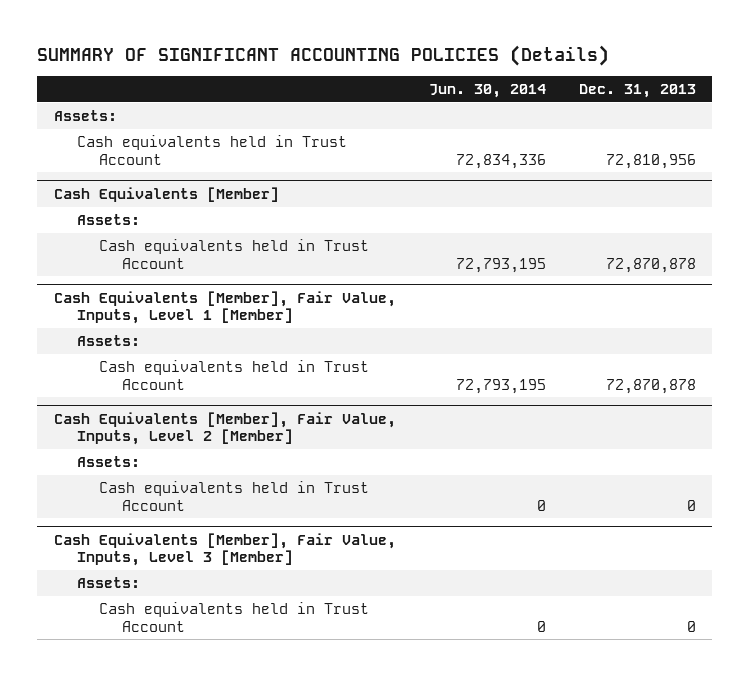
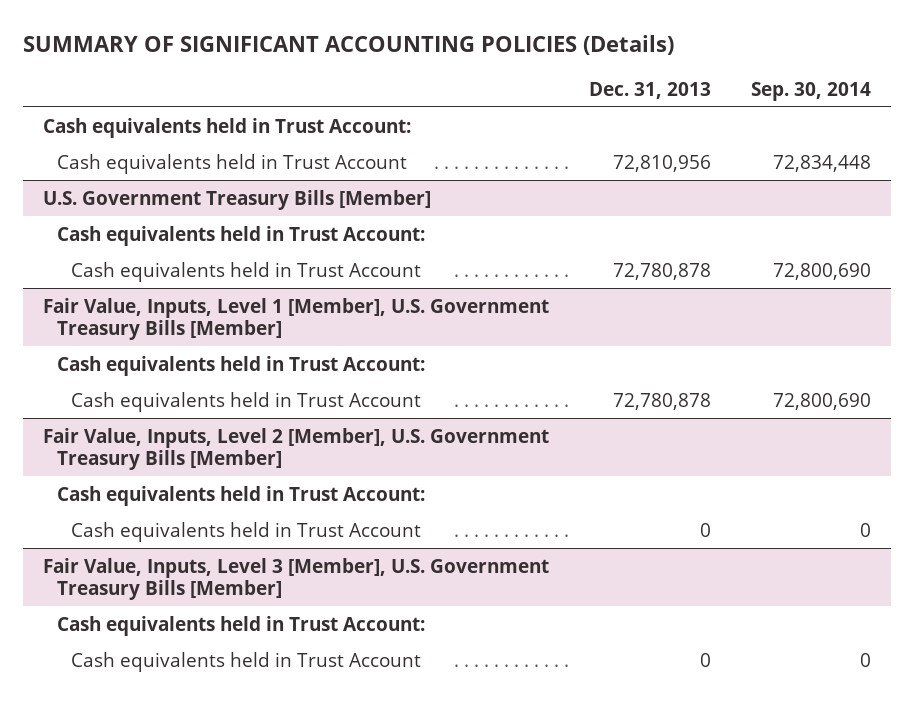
[428,84,546,99] Jun. 30, 2014 -> none
none -> [750,81,871,101] Sep. 30, 2014
[53,110,117,122] Assets: -> none
none -> [42,117,411,138] Cash equivalents held in Trust Account:
[53,187,279,203] Cash Equivalents [Member] -> none
[76,214,140,226] Assets: -> none
[53,291,396,325] Cash Equivalents [Member], Fair Value, Inputs, Level 1 [Member] -> none
[76,335,140,347] Assets: -> none
[53,412,396,446] Cash Equivalents [Member], Fair Value, Inputs, Level 2 [Member] -> none
[76,456,140,468] Assets: -> none
none -> [42,189,431,210] U.S. Government Treasury Bills [Member]
none -> [56,225,425,246] Cash equivalents held in Trust Account:
[605,257,696,273] 72,870,878 -> [612,262,711,280] 72,780,878
none -> [42,297,549,341] Fair Value, Inputs, Level 1 [Member], U.S. Government Treasury Bills [Member]
none -> [56,355,425,376] Cash equivalents held in Trust Account:
[605,378,696,394] 72,870,878 -> [612,392,711,410] 72,780,878
none -> [42,427,549,471] Fair Value, Inputs, Level 2 [Member], U.S. Government Treasury Bills [Member]
none -> [56,485,425,506] Cash equivalents held in Trust Account:
[53,533,396,567] Cash Equivalents [Member], Fair Value, Inputs, Level 3 [Member] -> none
[76,577,140,589] Assets: -> none
none -> [42,557,549,601] Fair Value, Inputs, Level 3 [Member], U.S. Government Treasury Bills [Member]
none -> [56,615,425,636] Cash equivalents held in Trust Account:

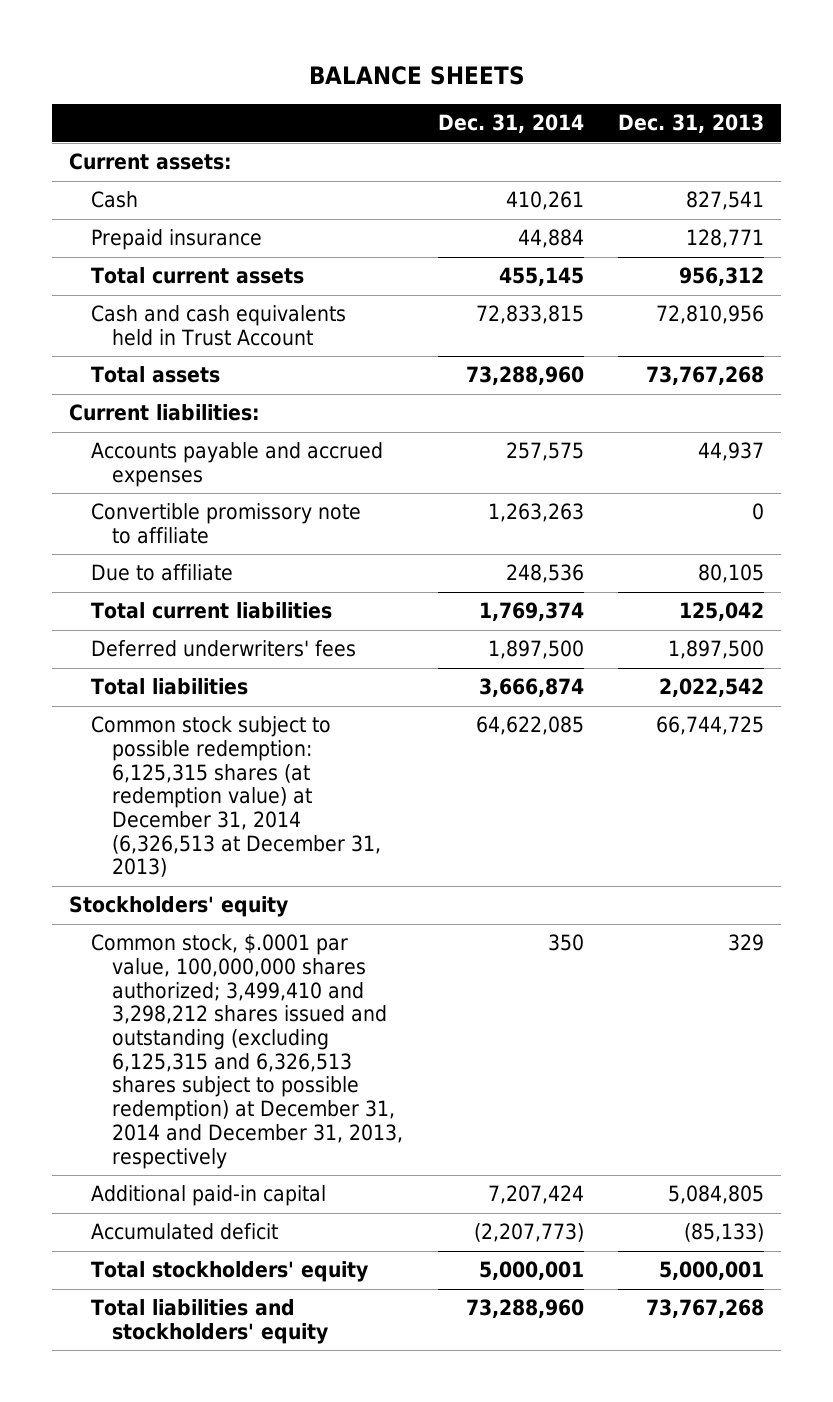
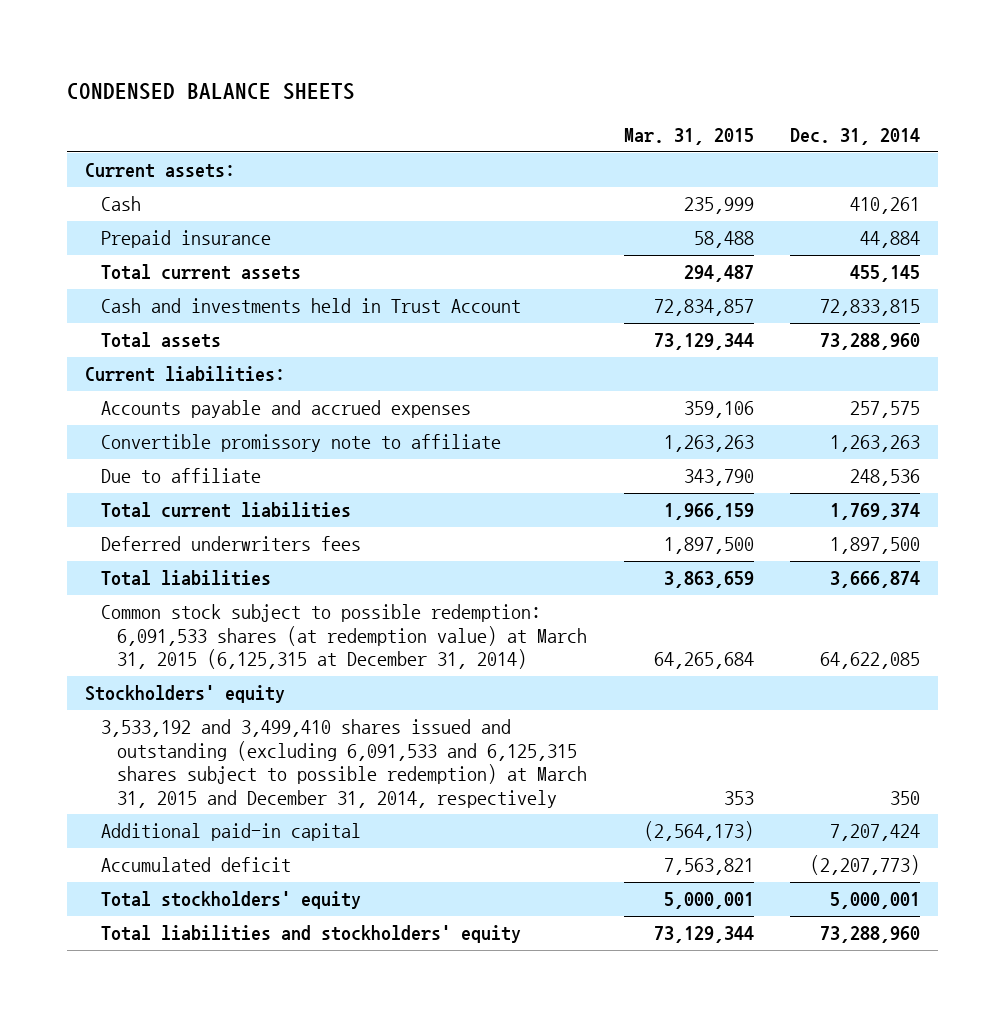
[308,65,525,85] BALANCE SHEETS -> [67,83,356,101] CONDENSED BALANCE SHEETS
[617,114,764,134] Dec. 31, 2013 -> none
none -> [623,128,754,146] Mar. 31, 2015
[90,305,346,346] Cash and cash equivalents held in Trust Account -> [101,298,522,314] Cash and investments held in Trust Account
[90,640,356,658] Deferred underwriters' fees -> [101,536,362,552] Deferred underwriters fees
[90,716,382,878] Common stock subject to possible redemption: 6,125,315 shares (at redemption value) at December 31, 2014 (6,326,513 at December 31, 2013) -> [101,604,588,670] Common stock subject to possible redemption: 6,091,533 shares (at redemption value) at March 31, 2015 (6,125,315 at December 31, 2014)
[90,934,404,1169] Common stock, $.0001 par value, 100,000,000 shares authorized; 3,499,410 and 3,298,212 shares issued and outstanding (excluding 6,125,315 and 6,326,513 shares subject to possible redemption) at December 31, 2014 and December 31, 2013, respectively -> [101,719,588,809] 3,533,192 and 3,499,410 shares issued and outstanding (excluding 6,091,533 and 6,125,315 shares subject to possible redemption) at March 31, 2015 and December 31, 2014, respectively

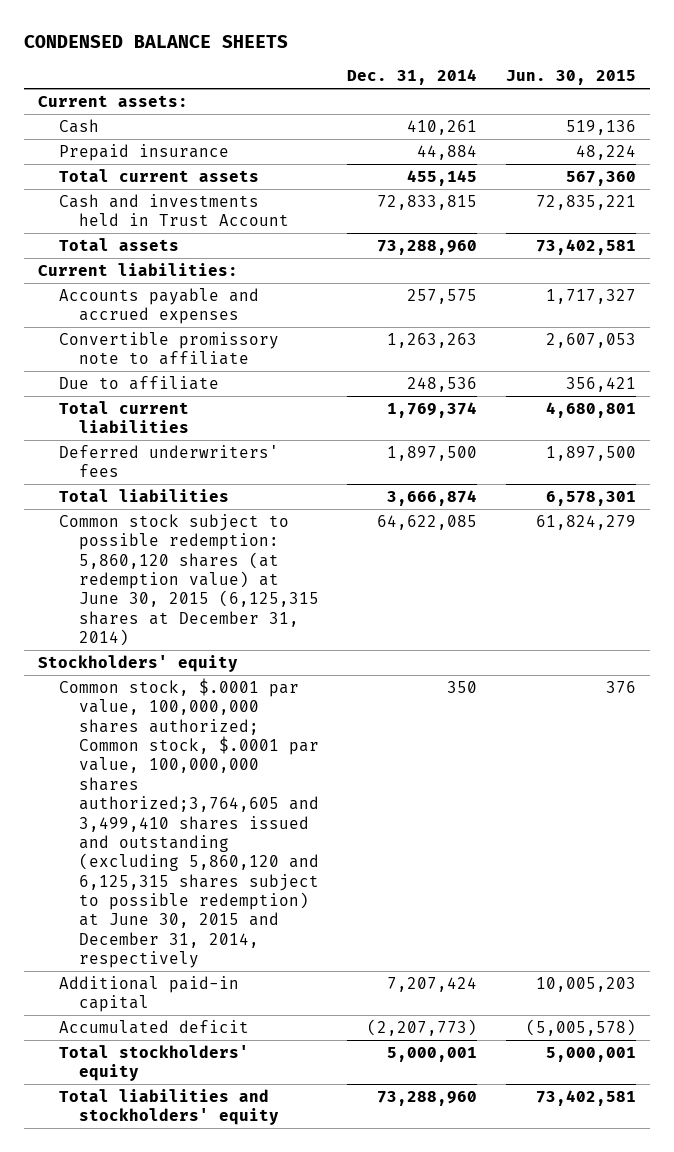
[623,128,754,146] Mar. 31, 2015 -> none
none -> [505,70,636,86] Jun. 30, 2015
[101,536,362,552] Deferred underwriters fees -> [58,444,279,478] Deferred underwriters' fees
[101,604,588,670] Common stock subject to possible redemption: 6,091,533 shares (at redemption value) at March 31, 2015 (6,125,315 at December 31, 2014) -> [58,513,320,647] Common stock subject to possible redemption: 5,860,120 shares (at redemption value) at June 30, 2015 (6,125,315 shares at December 31, 2014)
[101,719,588,809] 3,533,192 and 3,499,410 shares issued and outstanding (excluding 6,091,533 and 6,125,315 shares subject to possible redemption) at March 31, 2015 and December 31, 2014, respectively -> [58,677,320,969] Common stock, $.0001 par value, 100,000,000 shares authorized; Common stock, $.0001 par value, 100,000,000 shares authorized;3,764,605 and 3,499,410 shares issued and outstanding (excluding 5,860,120 and 6,125,315 shares subject to possible redemption) at June 30, 2015 and December 31, 2014, respectively

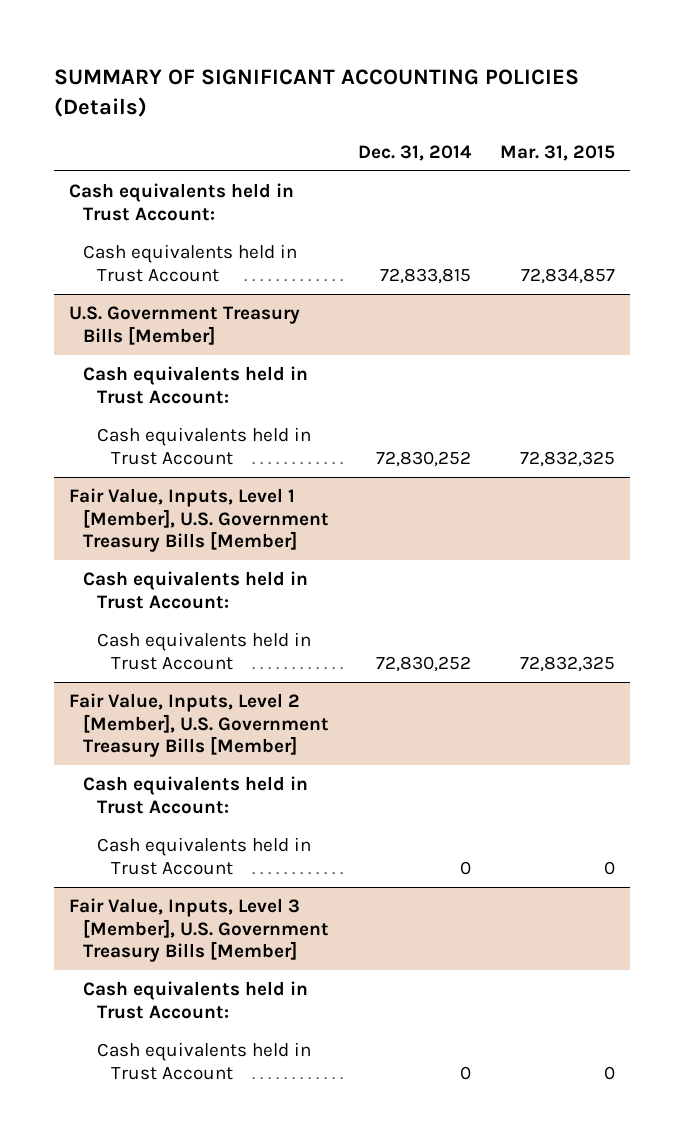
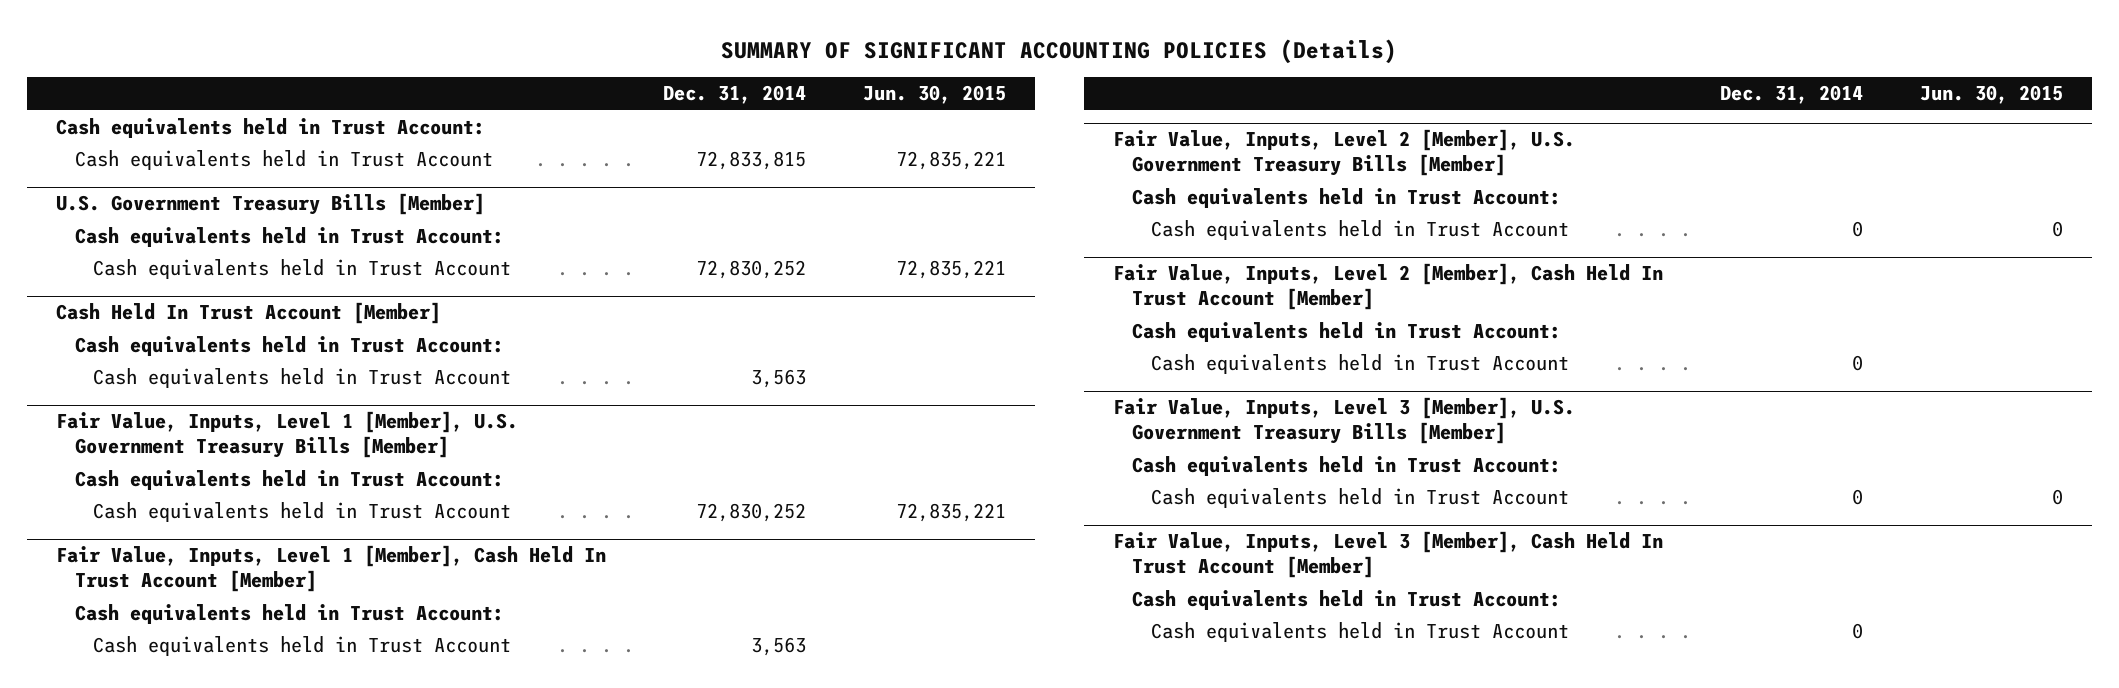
[500,144,616,161] Mar. 31, 2015 -> none
none -> [863,85,1007,105] Jun. 30, 2015
none -> [55,302,441,325] Cash Held In Trust Account [Member]
none -> [74,335,504,356] Cash equivalents held in Trust Account:
none -> [93,367,512,388] Cash equivalents held in Trust Account
none -> [55,545,606,593] Fair Value, Inputs, Level 1 [Member], Cash Held In Trust Account [Member]
none -> [74,603,504,624] Cash equivalents held in Trust Account:
none -> [93,635,512,656] Cash equivalents held in Trust Account
none -> [1112,263,1663,311] Fair Value, Inputs, Level 2 [Member], Cash Held In Trust Account [Member]
none -> [1131,321,1561,342] Cash equivalents held in Trust Account:
none -> [1150,353,1569,374] Cash equivalents held in Trust Account
none -> [1112,531,1663,579] Fair Value, Inputs, Level 3 [Member], Cash Held In Trust Account [Member]
none -> [1131,589,1561,610] Cash equivalents held in Trust Account:
none -> [1150,621,1569,642] Cash equivalents held in Trust Account

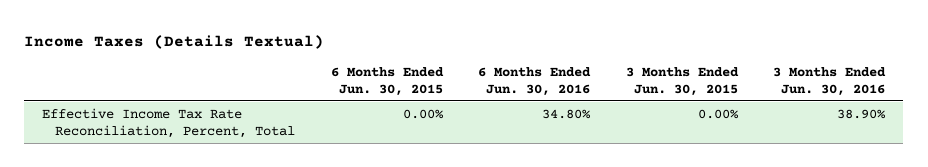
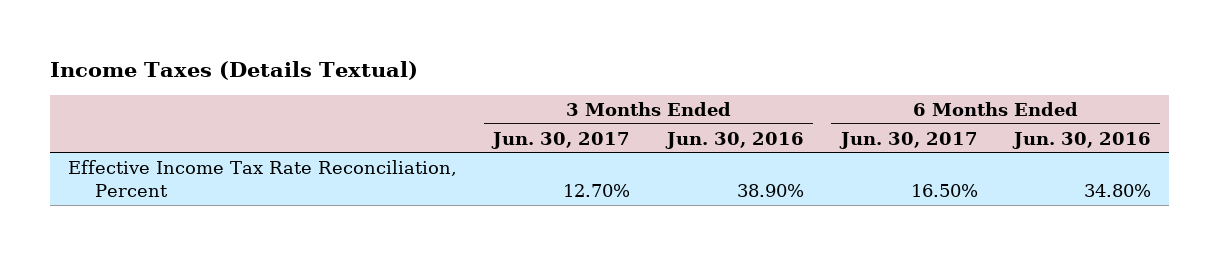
[330,67,444,96] 6 Months Ended Jun. 30, 2015 -> none
[625,67,739,96] 3 Months Ended Jun. 30, 2015 -> none
none -> [491,131,631,149] Jun. 30, 2017
none -> [838,131,978,149] Jun. 30, 2017
[42,107,296,138] Effective Income Tax Rate Reconciliation, Percent, Total -> [67,159,457,197] Effective Income Tax Rate Reconciliation, Percent

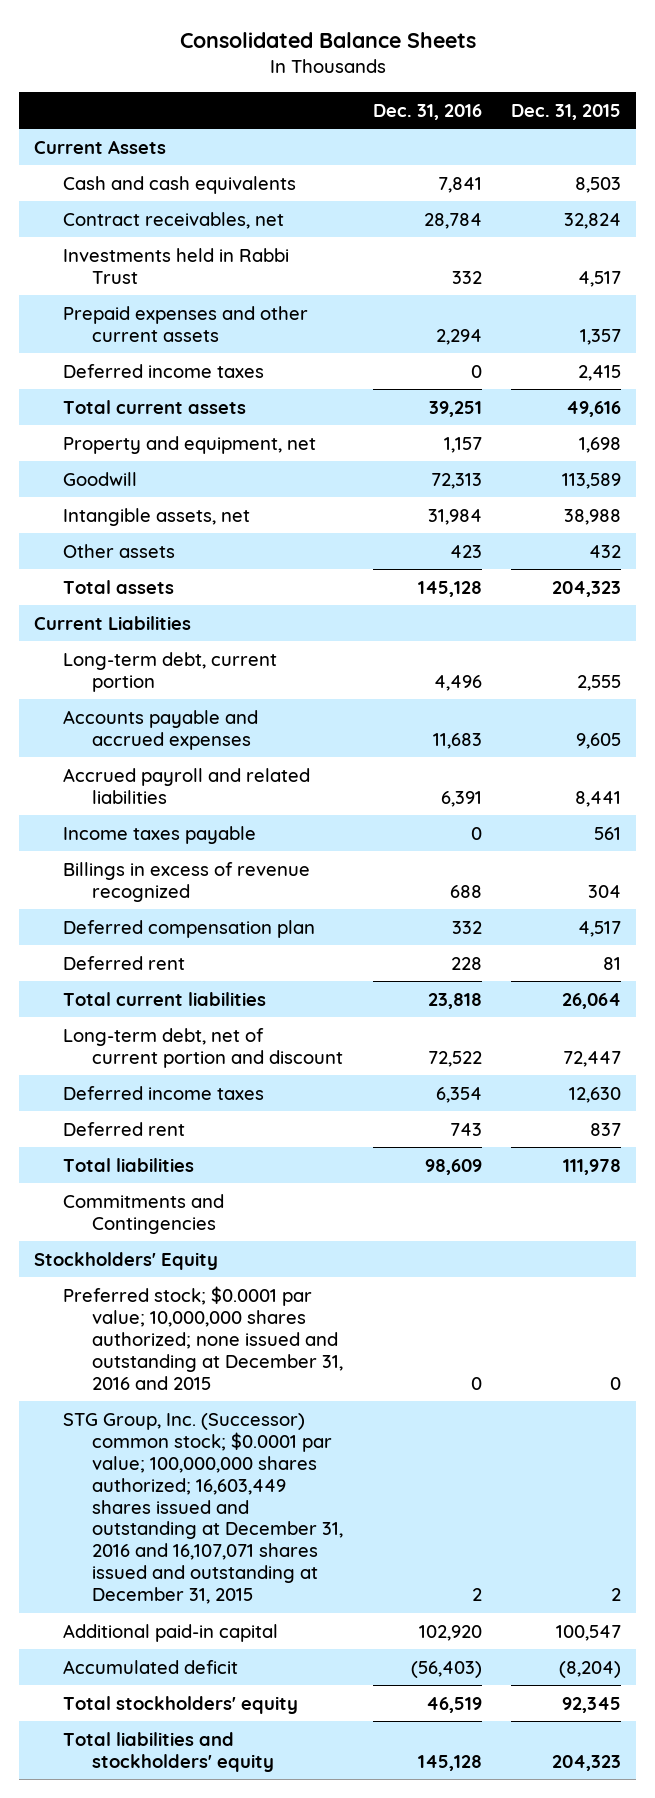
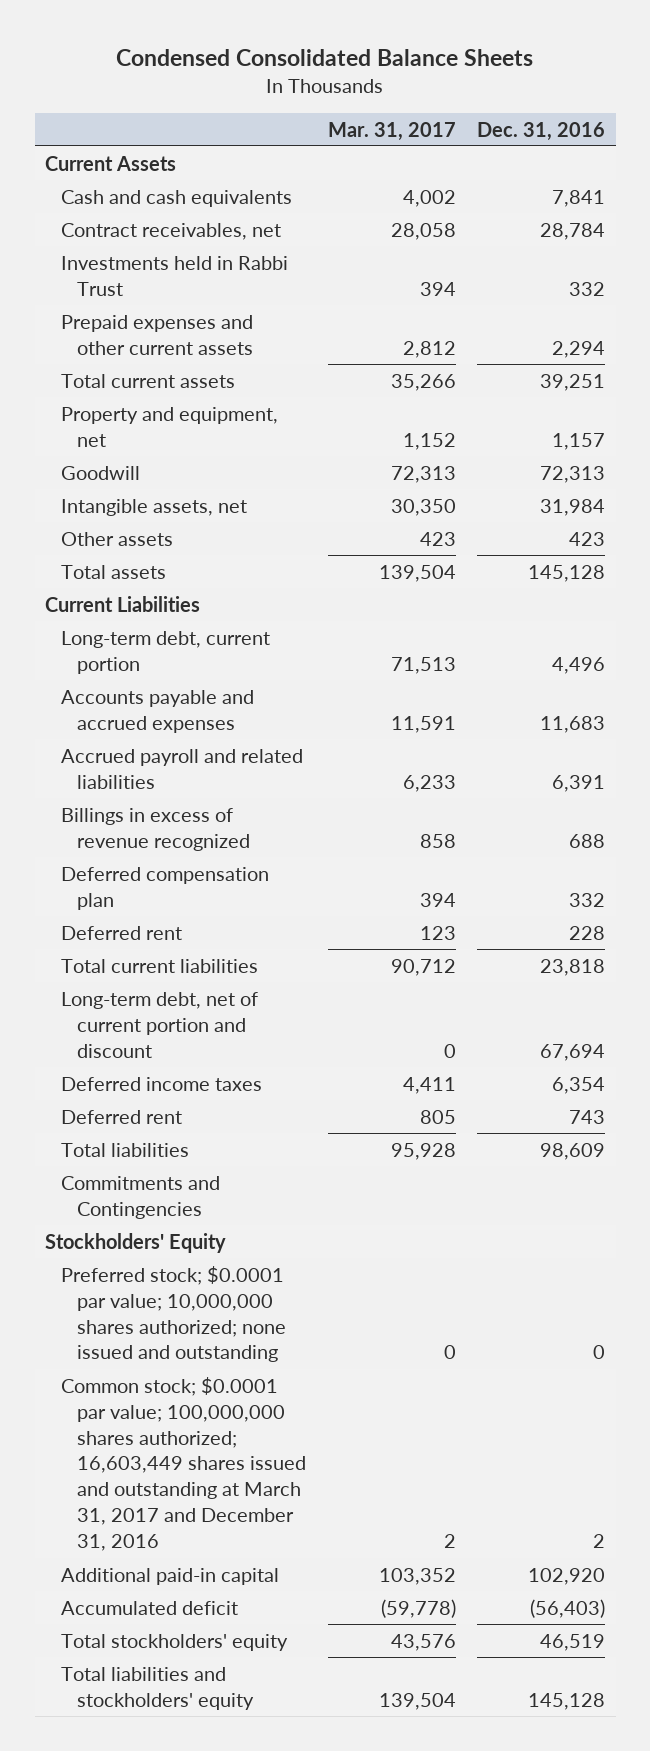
[179,32,476,49] Consolidated Balance Sheets -> [116,48,534,66] Condensed Consolidated Balance Sheets
[511,103,622,120] Dec. 31, 2015 -> none
none -> [327,121,456,141] Mar. 31, 2017
[63,363,265,378] Deferred income taxes -> none
[63,825,257,844] Income taxes payable -> none
[427,1050,482,1067] 72,522 -> [540,1043,606,1061] 67,694
[63,1285,344,1390] Preferred stock; $0.0001 par value; 10,000,000 shares authorized; none issued and outstanding at December 31, 2016 and 2015 -> [61,1265,287,1363] Preferred stock; $0.0001 par value; 10,000,000 shares authorized; none issued and outstanding
[63,1412,344,1605] STG Group, Inc. (Successor) common stock; $0.0001 par value; 100,000,000 shares authorized; 16,603,449 shares issued and outstanding at December 31, 2016 and 16,107,071 shares issued and outstanding at December 31, 2015 -> [61,1376,307,1552] Common stock; $0.0001 par value; 100,000,000 shares authorized; 16,603,449 shares issued and outstanding at March 31, 2017 and December 31, 2016

